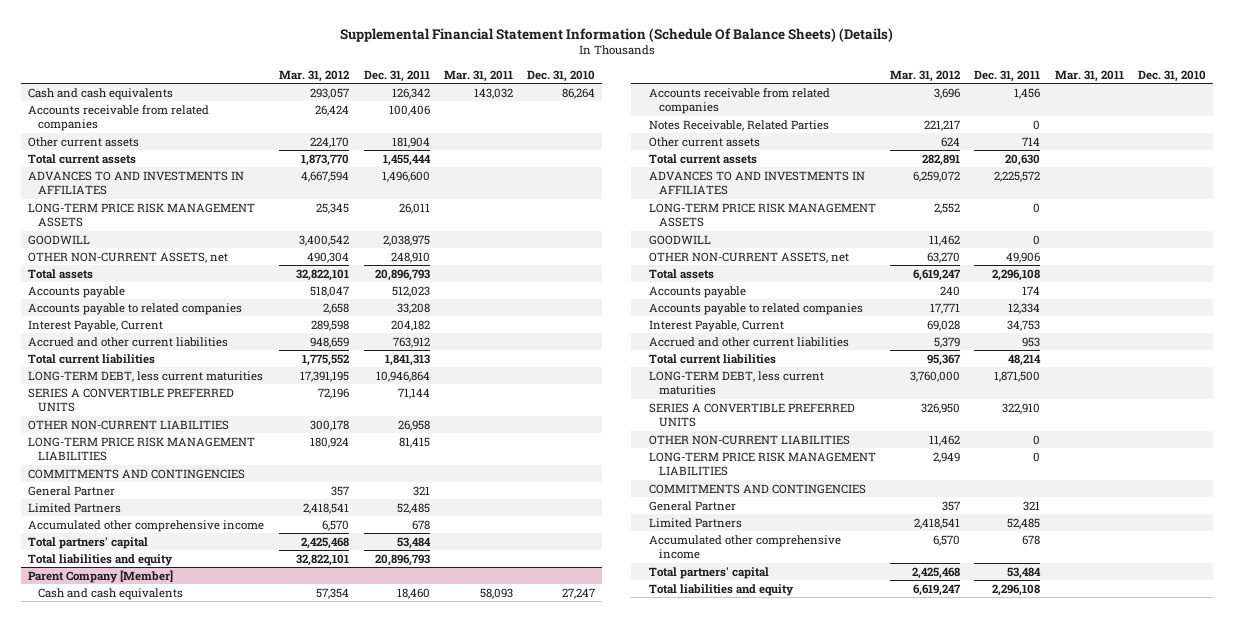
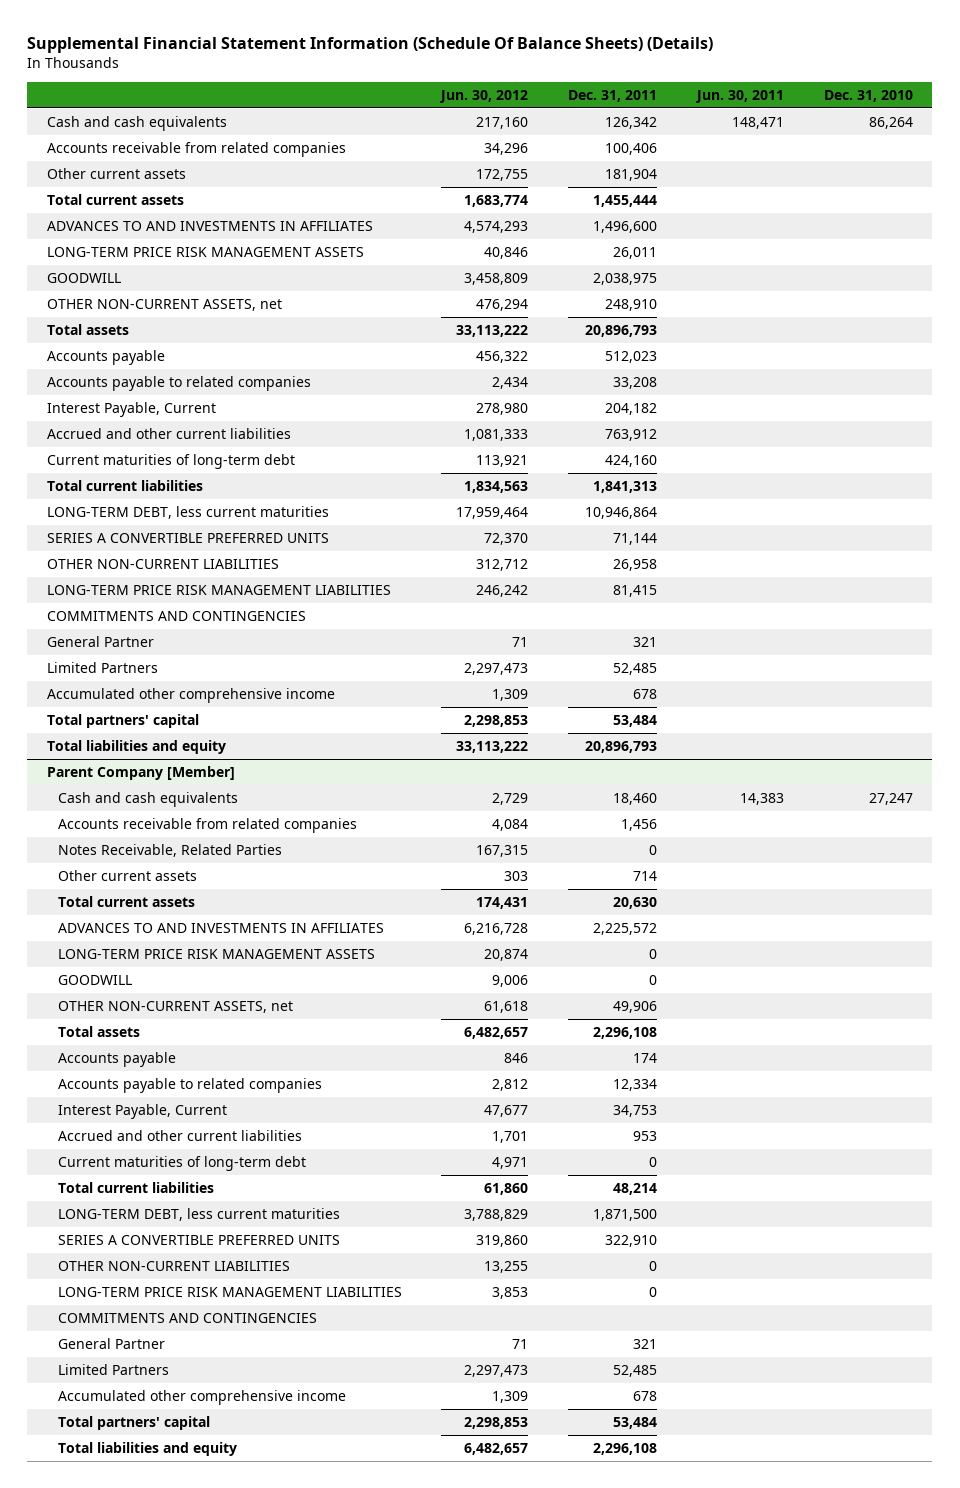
[279,69,350,82] Mar. 31, 2012 -> none
[444,69,514,82] Mar. 31, 2011 -> none
none -> [439,89,529,103] Jun. 30, 2012
none -> [694,89,784,103] Jun. 30, 2011
none -> [47,454,296,470] Current maturities of long-term debt
none -> [57,1156,306,1172] Current maturities of long-term debt

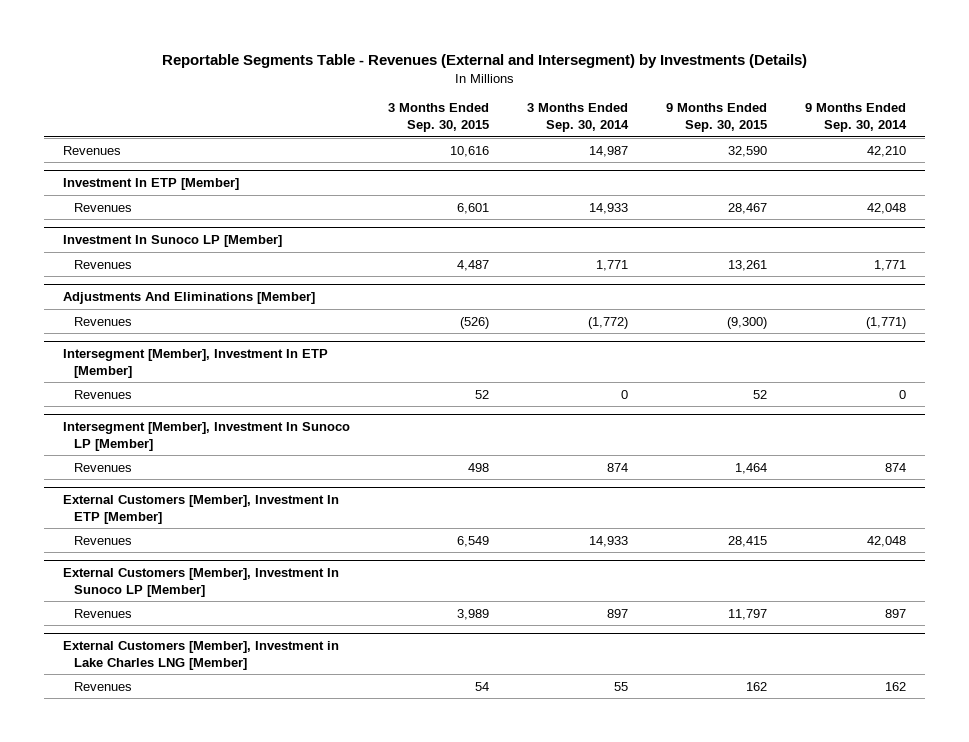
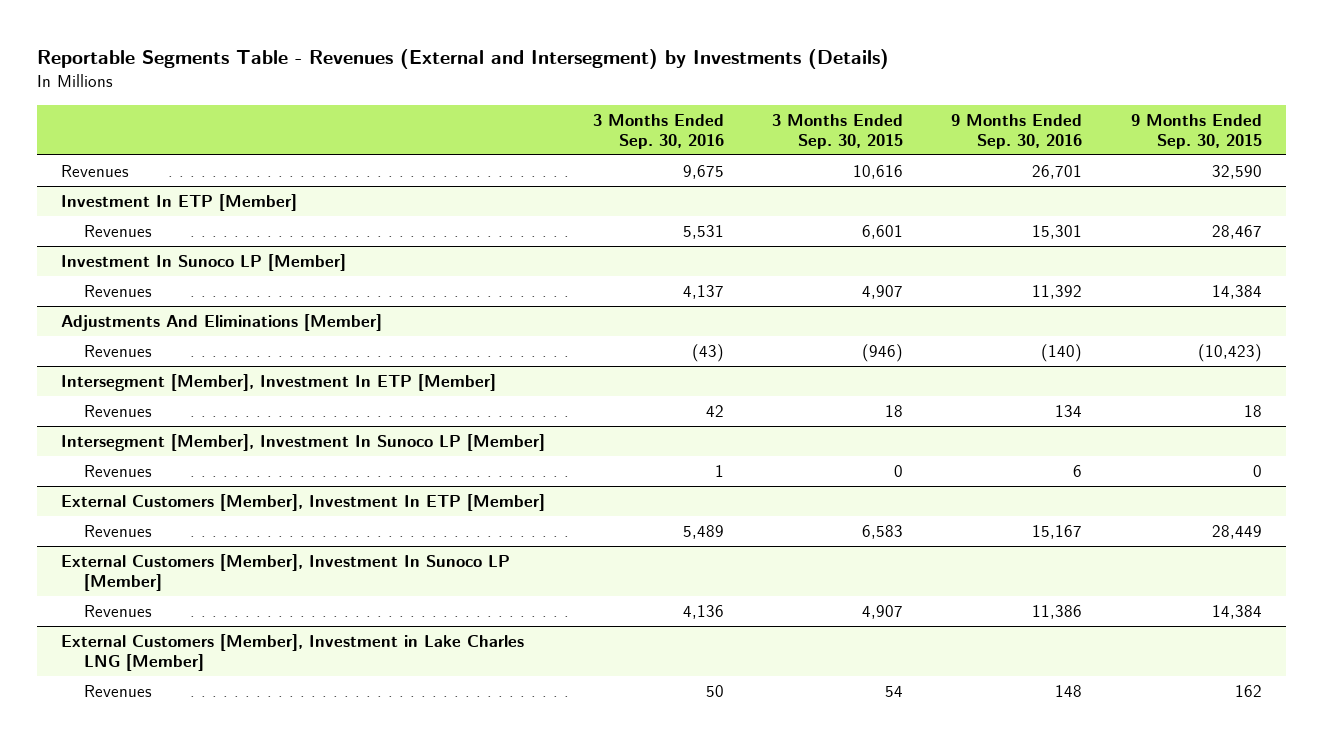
[527,103,630,133] 3 Months Ended Sep. 30, 2014 -> none
[805,103,908,133] 9 Months Ended Sep. 30, 2014 -> none
none -> [593,113,725,149] 3 Months Ended Sep. 30, 2016
none -> [951,113,1083,149] 9 Months Ended Sep. 30, 2016
[457,259,490,271] 4,487 -> [862,285,904,300] 4,907
[728,259,768,271] 13,261 -> [1211,285,1262,300] 14,384
[460,316,490,329] (526) -> [862,344,904,363] (946)
[727,316,768,329] (9,300) -> [1197,344,1262,363] (10,423)
[475,389,490,399] 52 -> [885,405,904,418] 18
[753,389,768,399] 52 -> [1243,405,1262,418] 18
[468,462,490,472] 498 -> [894,465,904,478] 0
[735,462,768,474] 1,464 -> [1252,465,1262,478] 0
[457,535,490,547] 6,549 -> [862,525,904,540] 6,583
[728,535,768,547] 28,415 -> [1211,525,1262,540] 28,449
[457,608,490,620] 3,989 -> [862,605,904,620] 4,907
[728,608,768,620] 11,797 -> [1211,605,1262,620] 14,384

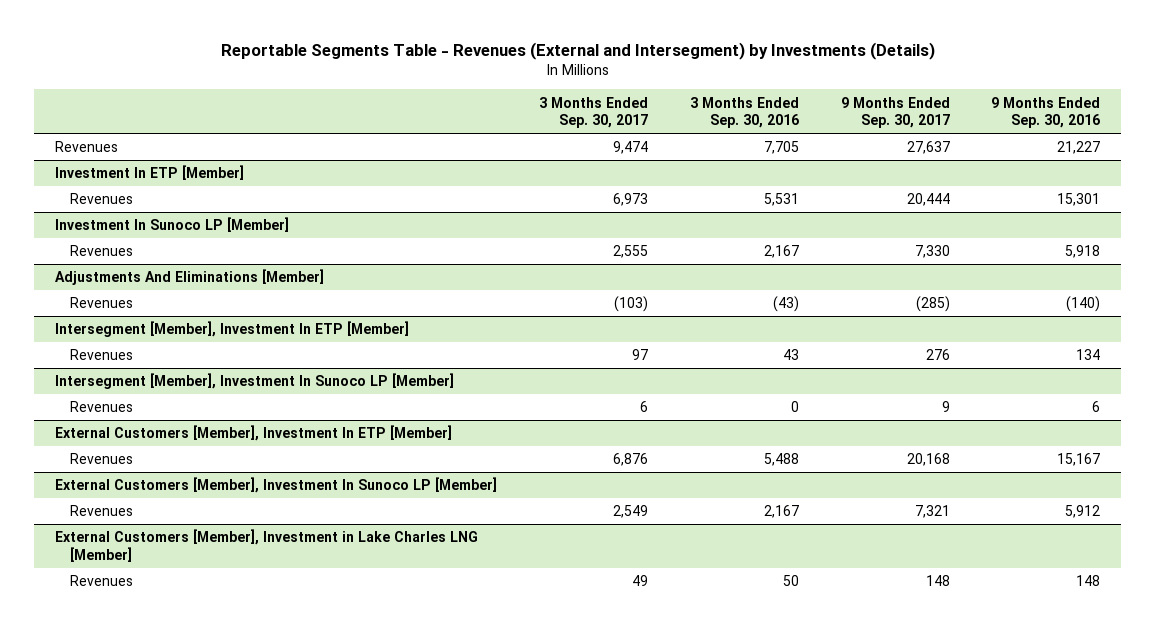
[772,113,904,149] 3 Months Ended Sep. 30, 2015 -> none
[1130,113,1262,149] 9 Months Ended Sep. 30, 2015 -> none
none -> [538,96,648,129] 3 Months Ended Sep. 30, 2017
none -> [840,96,950,129] 9 Months Ended Sep. 30, 2017
[683,165,725,180] 9,675 -> [763,141,799,155] 7,705
[1032,165,1083,180] 26,701 -> [1057,141,1101,155] 21,227
[683,285,725,300] 4,137 -> [763,245,799,259] 2,167
[1032,285,1083,300] 11,392 -> [1065,245,1101,259] 5,918
[706,405,725,418] 42 -> [782,349,799,361] 43
[715,465,725,478] 1 -> [790,401,799,413] 0
[683,525,725,540] 5,489 -> [763,453,799,467] 5,488
[683,605,725,620] 4,136 -> [763,505,799,519] 2,167
[1032,605,1083,620] 11,386 -> [1065,505,1101,519] 5,912

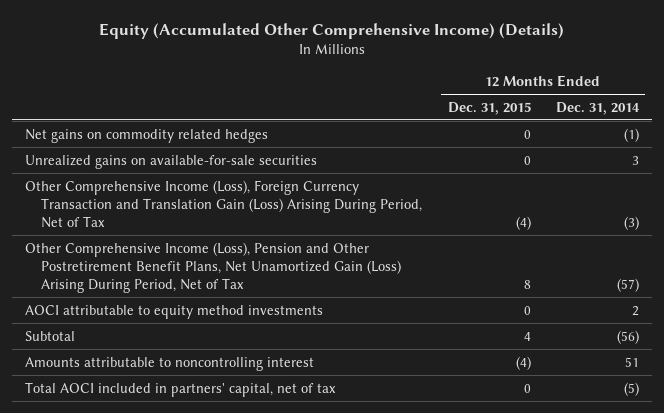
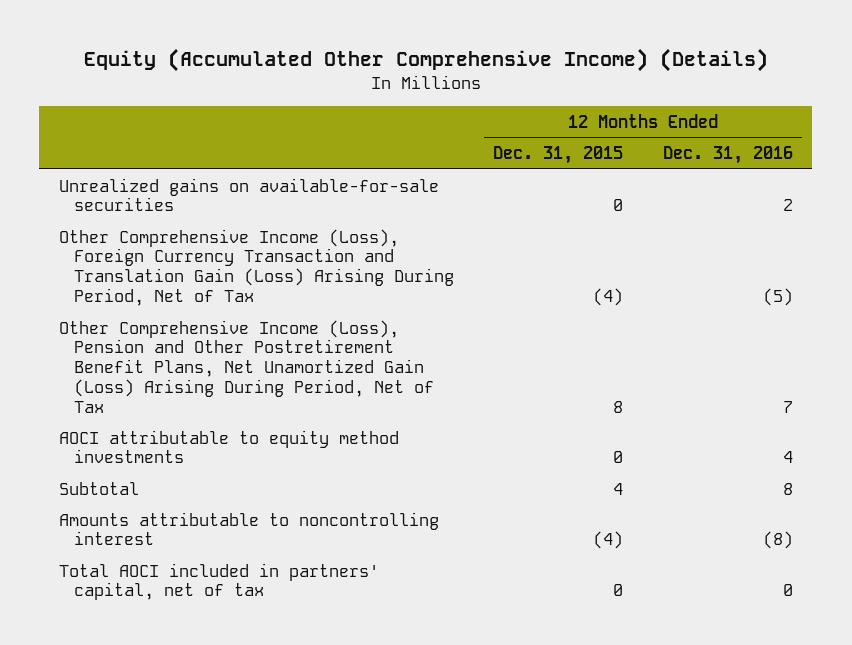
[555,101,640,115] Dec. 31, 2014 -> none
none -> [662,146,793,165] Dec. 31, 2016
[25,128,269,143] Net gains on commodity related hedges -> none

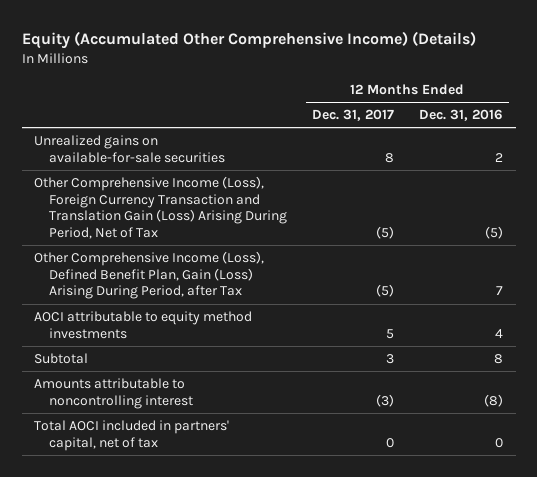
[493,146,624,165] Dec. 31, 2015 -> none
none -> [311,109,394,122] Dec. 31, 2017
[58,319,435,413] Other Comprehensive Income (Loss), Pension and Other Postretirement Benefit Plans, Net Unamortized Gain (Loss) Arising During Period, Net of Tax -> [34,251,265,300] Other Comprehensive Income (Loss), Defined Benefit Plan, Gain (Loss) Arising During Period, after Tax

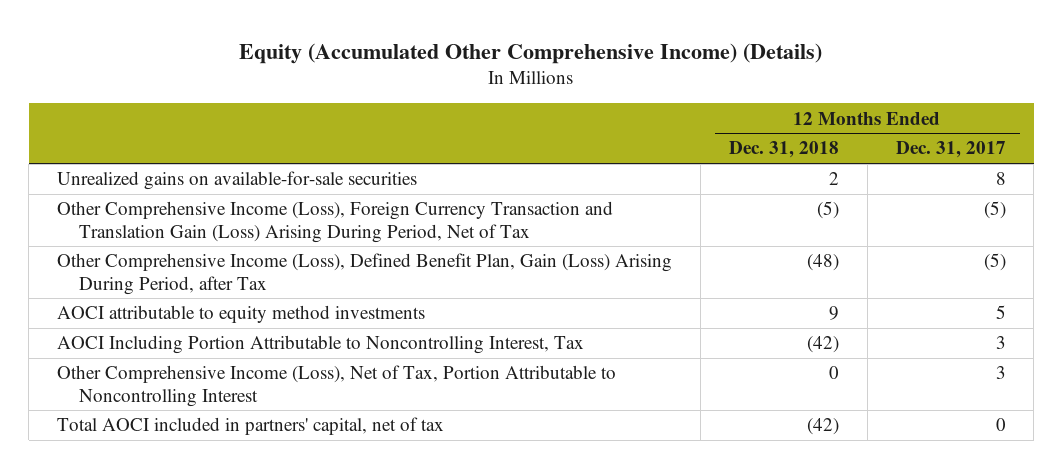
[419,109,504,122] Dec. 31, 2016 -> none
none -> [728,141,839,159] Dec. 31, 2018
[34,353,89,365] Subtotal -> none
none -> [57,335,585,355] AOCI Including Portion Attributable to Noncontrolling Interest, Tax
[34,378,193,409] Amounts attributable to noncontrolling interest -> [57,365,617,407] Other Comprehensive Income (Loss), Net of Tax, Portion Attributable to Noncontrolling Interest
[375,393,394,407] (3) -> [995,366,1006,380] 3

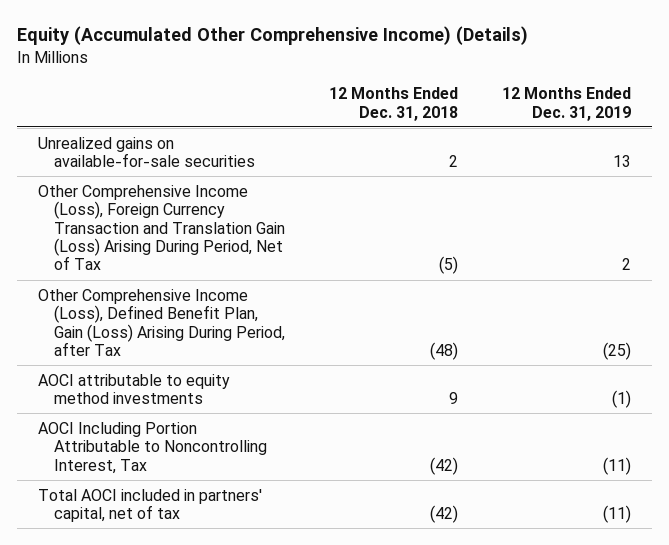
[895,141,1006,159] Dec. 31, 2017 -> none
none -> [501,87,631,121] 12 Months Ended Dec. 31, 2019
[57,365,617,407] Other Comprehensive Income (Loss), Net of Tax, Portion Attributable to Noncontrolling Interest -> none

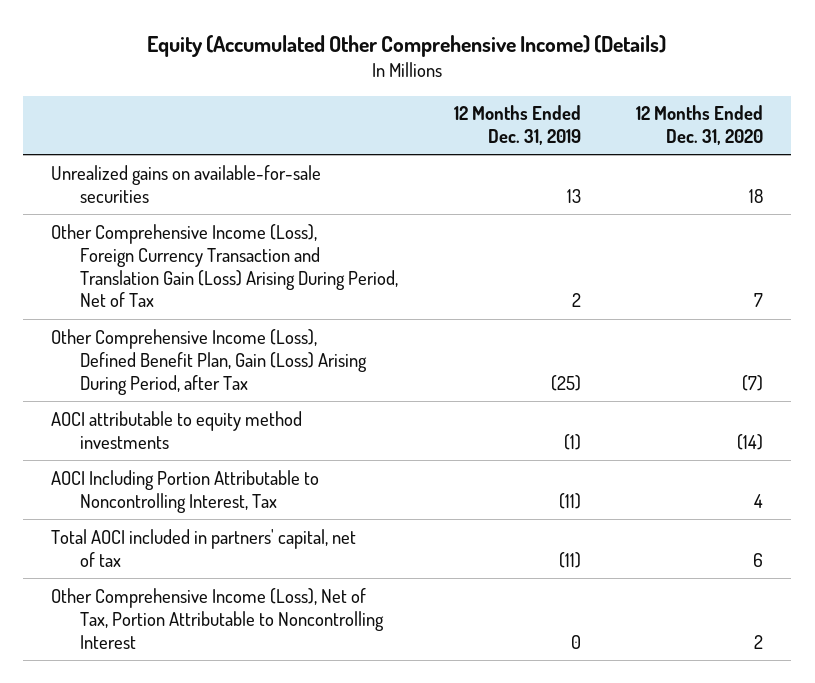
[329,87,459,121] 12 Months Ended Dec. 31, 2018 -> none
none -> [636,105,764,146] 12 Months Ended Dec. 31, 2020
none -> [51,587,385,649] Other Comprehensive Income (Loss), Net of Tax, Portion Attributable to Noncontrolling Interest

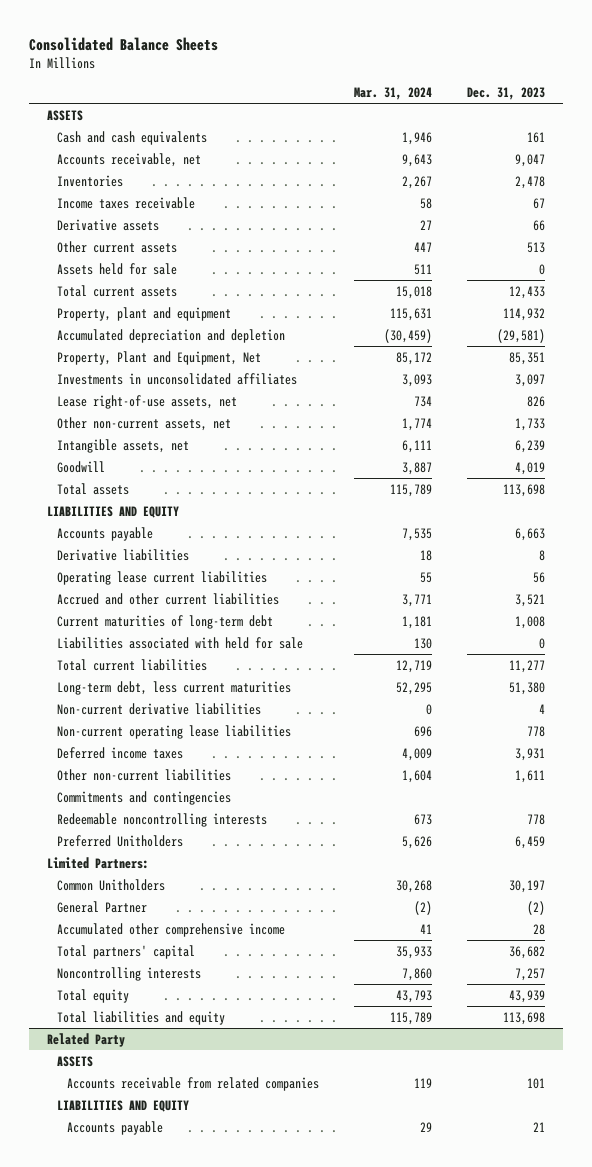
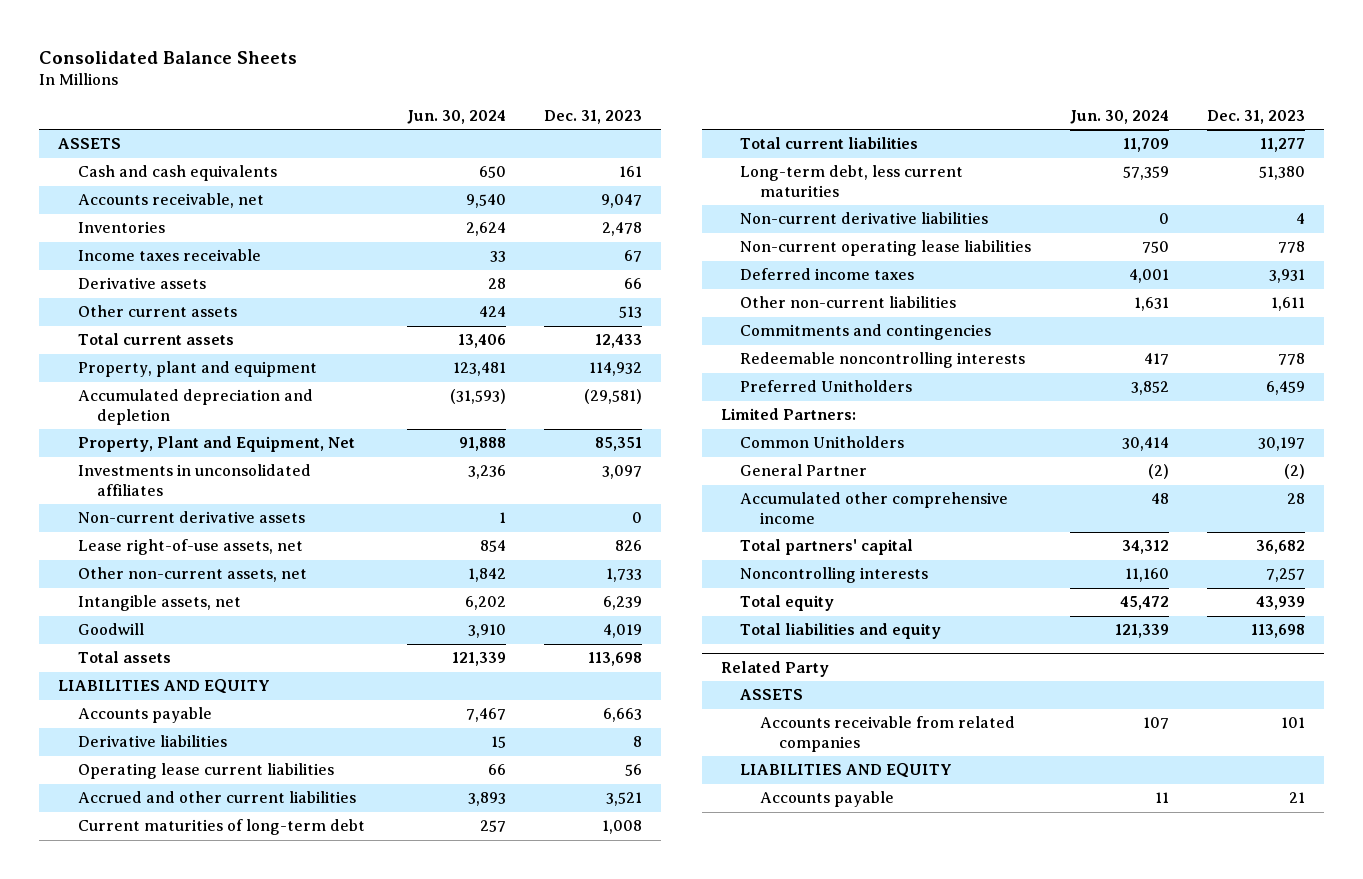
[354,87,433,101] Mar. 31, 2024 -> none
none -> [406,109,506,124] Jun. 30, 2024
[57,262,178,275] Assets held for sale -> none
none -> [77,511,305,524] Non-current derivative assets
[57,636,304,649] Liabilities associated with held for sale -> none

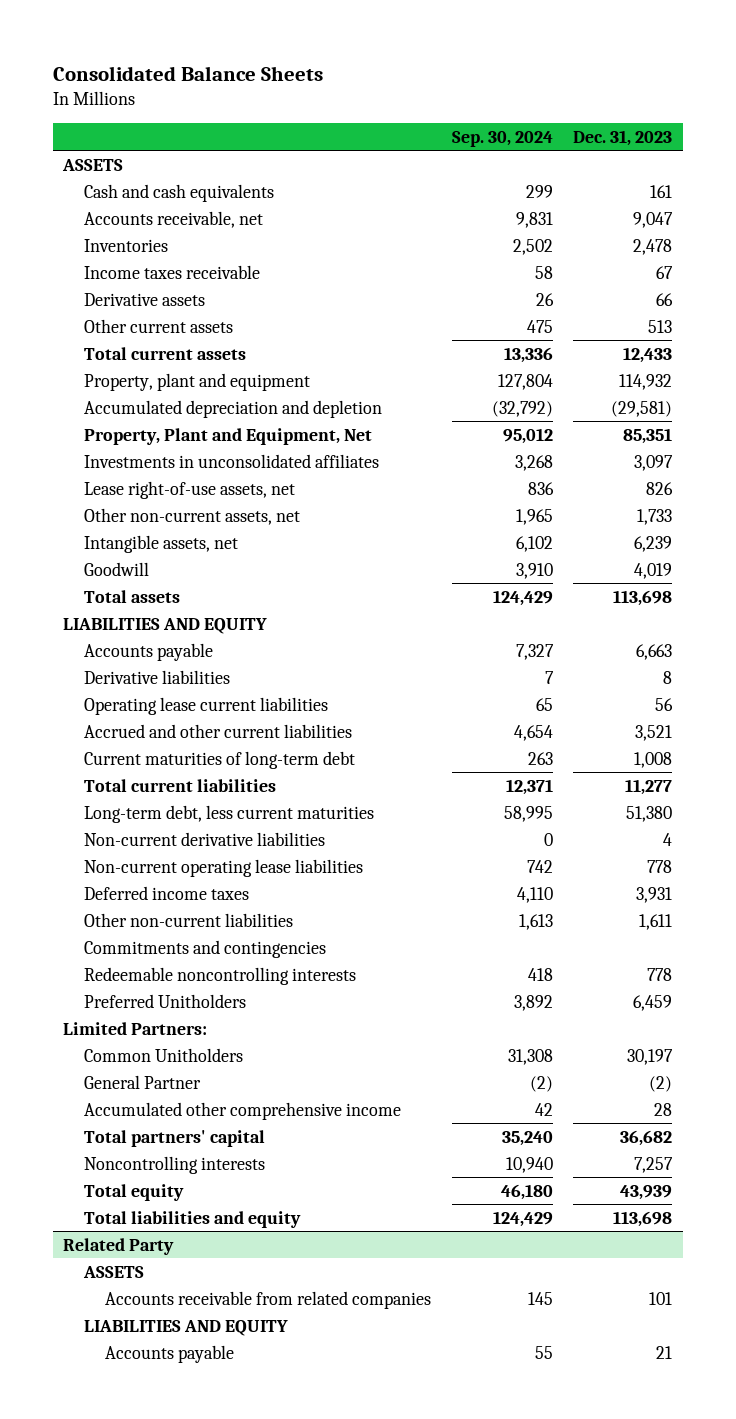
[406,109,506,124] Jun. 30, 2024 -> none
none -> [451,130,553,147] Sep. 30, 2024
[77,511,305,524] Non-current derivative assets -> none

